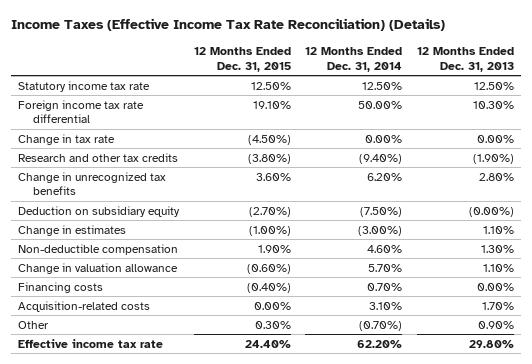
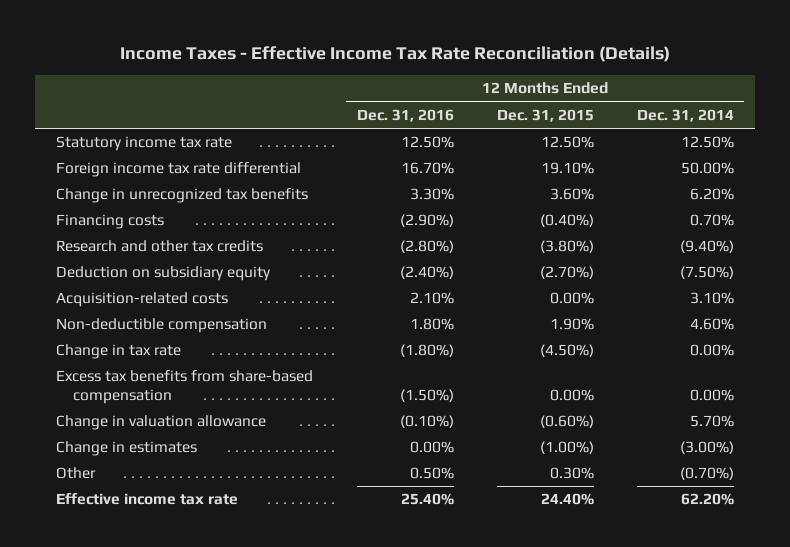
[10,18,445,32] Income Taxes (Effective Income Tax Rate Reconciliation) (Details) -> [120,46,671,63] Income Taxes - Effective Income Tax Rate Reconciliation (Details)
[416,47,514,72] 12 Months Ended Dec. 31, 2013 -> none
none -> [356,108,454,122] Dec. 31, 2016
[18,281,104,293] Financing costs -> [56,214,165,230] Financing costs
[18,152,179,162] Research and other tax credits -> [56,240,264,253] Research and other tax credits
[18,300,151,312] Acquisition-related costs -> [56,292,229,308] Acquisition-related costs
[18,133,116,145] Change in tax rate -> [56,344,182,360] Change in tax rate
none -> [56,370,314,404] Excess tax benefits from share-based compensation
[18,224,127,236] Change in estimates -> [56,441,198,457] Change in estimates

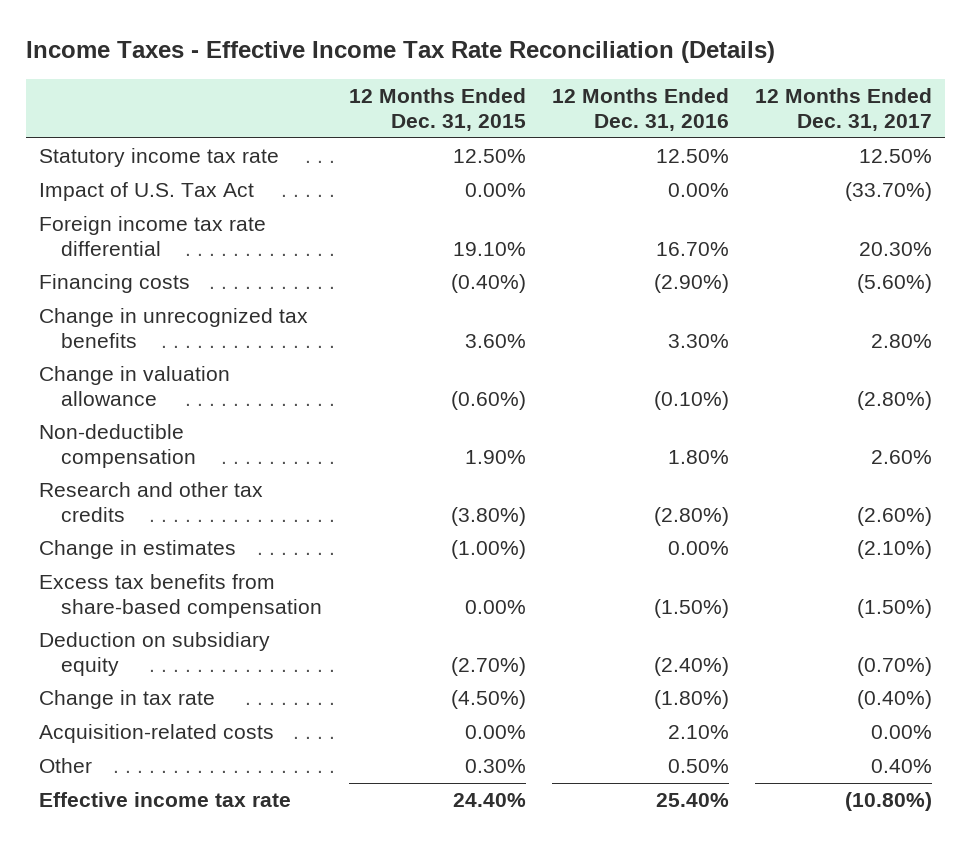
[636,108,734,122] Dec. 31, 2014 -> none
none -> [755,88,933,132] 12 Months Ended Dec. 31, 2017
none -> [39,181,255,201] Impact of U.S. Tax Act
[56,188,309,204] Change in unrecognized tax benefits -> [39,307,309,348] Change in unrecognized tax benefits
[56,415,267,431] Change in valuation allowance -> [39,365,231,406] Change in valuation allowance
[56,318,268,334] Non-deductible compensation -> [39,423,197,468] Non-deductible compensation
[56,441,198,457] Change in estimates -> [39,539,237,559] Change in estimates
[56,370,314,404] Excess tax benefits from share-based compensation -> [39,573,323,618] Excess tax benefits from share-based compensation
[56,292,229,308] Acquisition-related costs -> [39,723,275,743] Acquisition-related costs

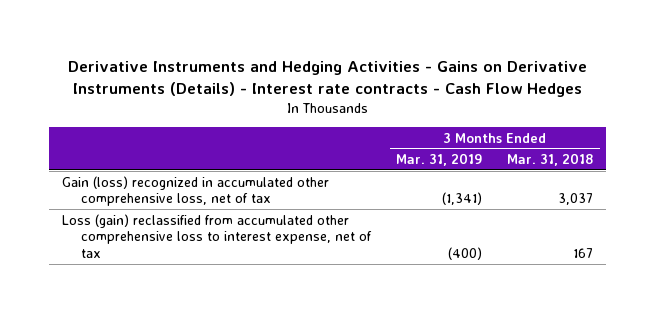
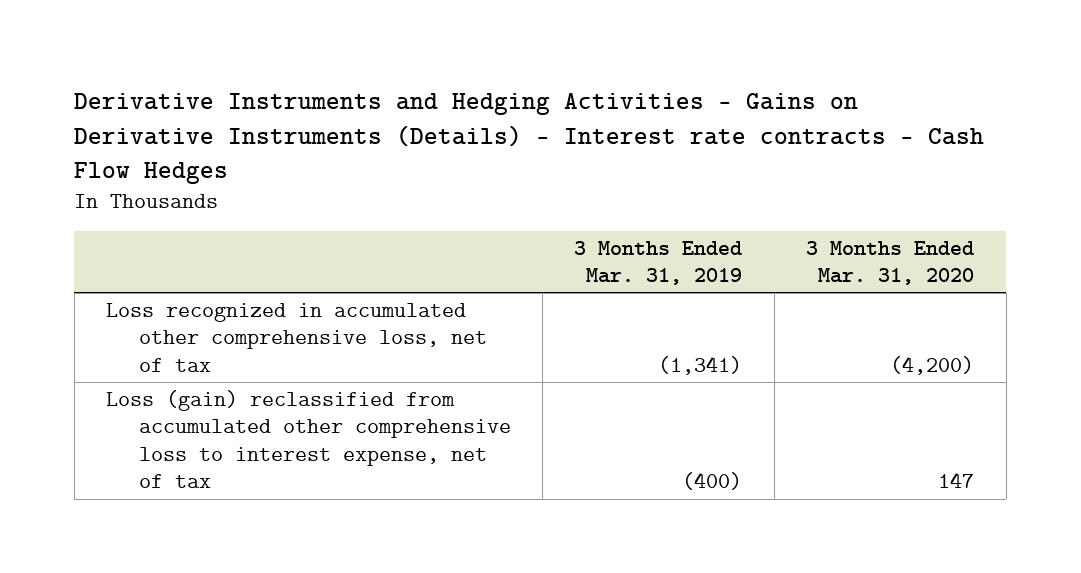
[507,152,594,166] Mar. 31, 2018 -> none
none -> [806,240,975,286] 3 Months Ended Mar. 31, 2020
[61,175,329,207] Gain (loss) recognized in accumulated other comprehensive loss, net of tax -> [106,302,487,372] Loss recognized in accumulated other comprehensive loss, net of tax

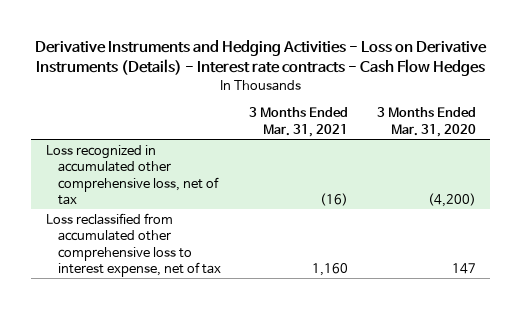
[74,93,985,185] Derivative Instruments and Hedging Activities - Gains on Derivative Instruments (Details) - Interest rate contracts - Cash Flow Hedges -> [34,39,487,77] Derivative Instruments and Hedging Activities - Loss on Derivative Instruments (Details) - Interest rate contracts - Cash Flow Hedges
[574,240,743,286] 3 Months Ended Mar. 31, 2019 -> none
none -> [249,107,349,137] 3 Months Ended Mar. 31, 2021
[106,389,511,489] Loss (gain) reclassified from accumulated other comprehensive loss to interest expense, net of tax -> [45,212,221,278] Loss reclassified from accumulated other comprehensive loss to interest expense, net of tax

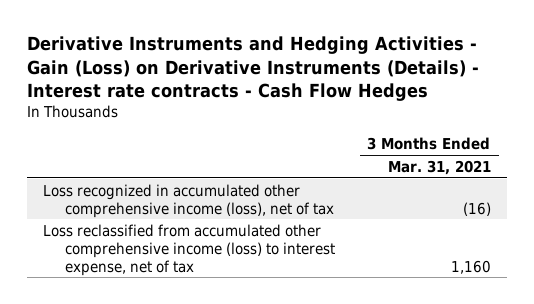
[34,39,487,77] Derivative Instruments and Hedging Activities - Loss on Derivative Instruments (Details) - Interest rate contracts - Cash Flow Hedges -> [26,36,479,102] Derivative Instruments and Hedging Activities - Gain (Loss) on Derivative Instruments (Details) - Interest rate contracts - Cash Flow Hedges
[376,107,476,137] 3 Months Ended Mar. 31, 2020 -> none
[45,144,219,206] Loss recognized in accumulated other comprehensive loss, net of tax -> [43,183,335,218] Loss recognized in accumulated other comprehensive income (loss), net of tax
[45,212,221,278] Loss reclassified from accumulated other comprehensive loss to interest expense, net of tax -> [43,223,336,276] Loss reclassified from accumulated other comprehensive income (loss) to interest expense, net of tax

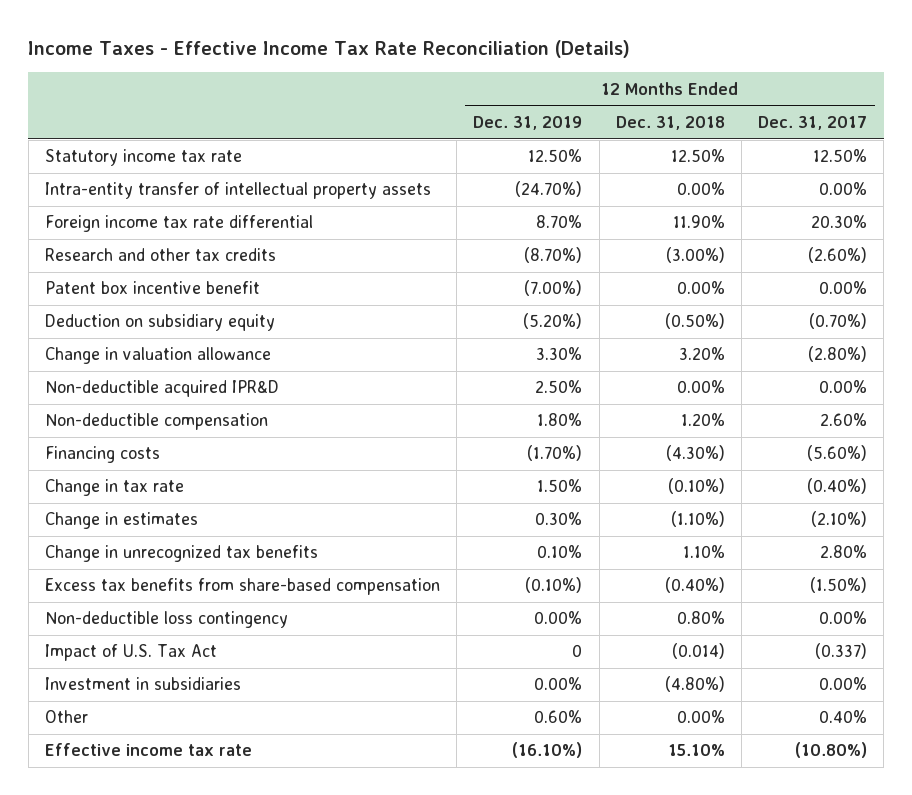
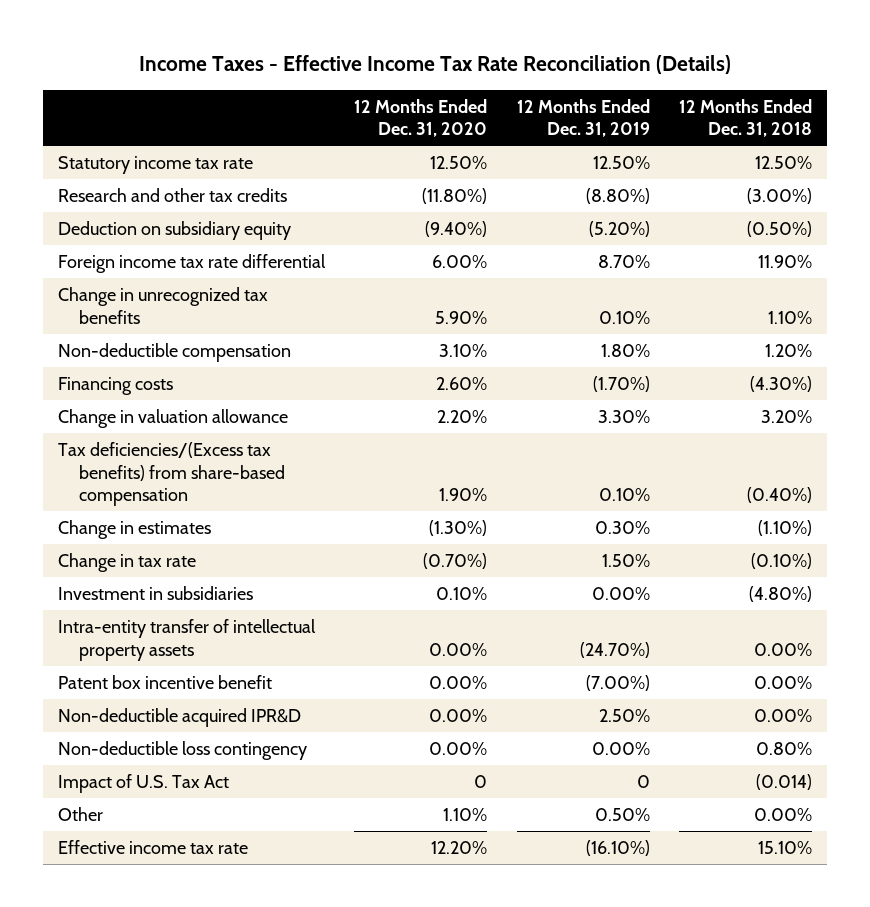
[758,116,868,131] Dec. 31, 2017 -> none
none -> [354,98,488,138] 12 Months Ended Dec. 31, 2020
[524,247,583,264] (8.70%) -> [585,187,650,204] (8.80%)
[44,215,313,233] Foreign income tax rate differential -> [57,253,326,273] Foreign income tax rate differential
[44,545,318,563] Change in unrecognized tax benefits -> [57,286,268,324] Change in unrecognized tax benefits
[44,347,271,365] Change in valuation allowance -> [57,408,288,428] Change in valuation allowance
none -> [57,441,285,507] Tax deficiencies/(Excess tax benefits) from share-based compensation
[44,578,440,596] Excess tax benefits from share-based compensation -> none
[44,479,184,497] Change in tax rate -> [57,552,196,572] Change in tax rate
[44,677,241,691] Investment in subsidiaries -> [57,585,253,600] Investment in subsidiaries
[44,182,431,200] Intra-entity transfer of intellectual property assets -> [57,618,316,661] Intra-entity transfer of intellectual property assets
[44,281,260,295] Patent box incentive benefit -> [57,674,272,689] Patent box incentive benefit
[44,380,279,398] Non-deductible acquired IPR&D -> [57,707,301,727] Non-deductible acquired IPR&D
[534,710,583,724] 0.60% -> [594,807,650,821] 0.50%

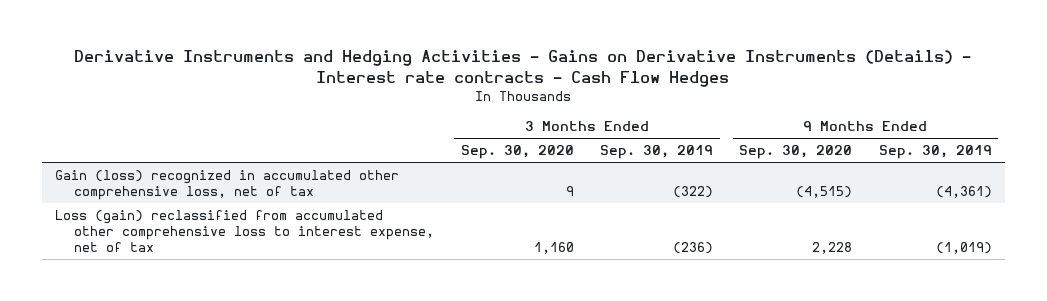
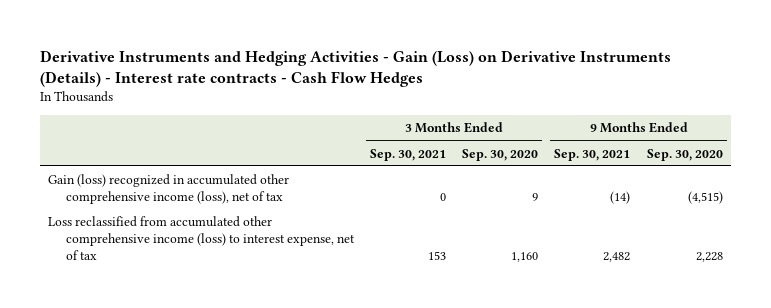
[74,50,972,87] Derivative Instruments and Hedging Activities - Gains on Derivative Instruments (Details) - Interest rate contracts - Cash Flow Hedges -> [40,49,672,87] Derivative Instruments and Hedging Activities - Gain (Loss) on Derivative Instruments (Details) - Interest rate contracts - Cash Flow Hedges
[600,145,714,160] Sep. 30, 2019 -> none
[878,145,992,160] Sep. 30, 2019 -> none
none -> [370,148,447,161] Sep. 30, 2021
none -> [554,148,631,161] Sep. 30, 2021
[55,170,400,201] Gain (loss) recognized in accumulated other comprehensive loss, net of tax -> [48,174,290,204] Gain (loss) recognized in accumulated other comprehensive income (loss), net of tax
[55,210,435,252] Loss (gain) reclassified from accumulated other comprehensive loss to interest expense, net of tax -> [48,216,355,260] Loss reclassified from accumulated other comprehensive income (loss) to interest expense, net of tax

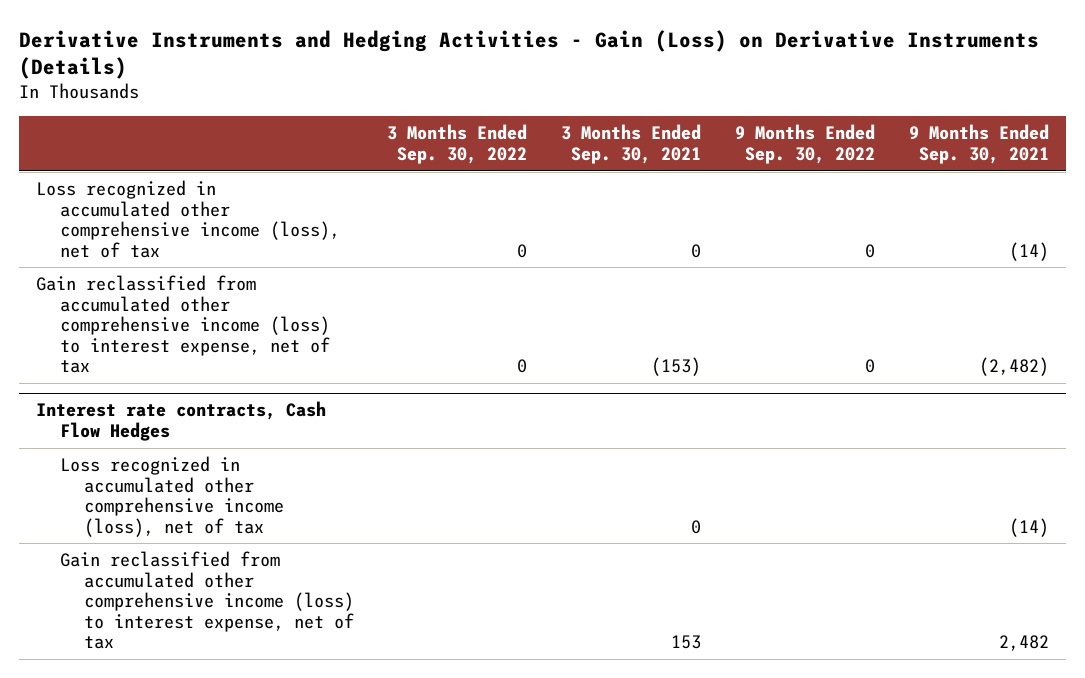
[40,49,672,87] Derivative Instruments and Hedging Activities - Gain (Loss) on Derivative Instruments (Details) - Interest rate contracts - Cash Flow Hedges -> [19,29,1040,80] Derivative Instruments and Hedging Activities - Gain (Loss) on Derivative Instruments (Details)
[462,148,539,161] Sep. 30, 2020 -> none
[646,148,723,161] Sep. 30, 2020 -> none
none -> [387,124,528,164] 3 Months Ended Sep. 30, 2022
none -> [735,124,876,164] 9 Months Ended Sep. 30, 2022
[48,174,290,204] Gain (loss) recognized in accumulated other comprehensive income (loss), net of tax -> [36,180,340,258] Loss recognized in accumulated other comprehensive income (loss), net of tax
[48,216,355,260] Loss reclassified from accumulated other comprehensive income (loss) to interest expense, net of tax -> [36,275,330,374] Gain reclassified from accumulated other comprehensive income (loss) to interest expense, net of tax
[428,250,447,260] 153 -> [651,357,702,377] (153)
[603,251,631,262] 2,482 -> [978,357,1049,377] (2,482)
none -> [36,401,327,441] Interest rate contracts, Cash Flow Hedges
none -> [59,456,284,537] Loss recognized in accumulated other comprehensive income (loss), net of tax
none -> [59,551,354,650] Gain reclassified from accumulated other comprehensive income (loss) to interest expense, net of tax

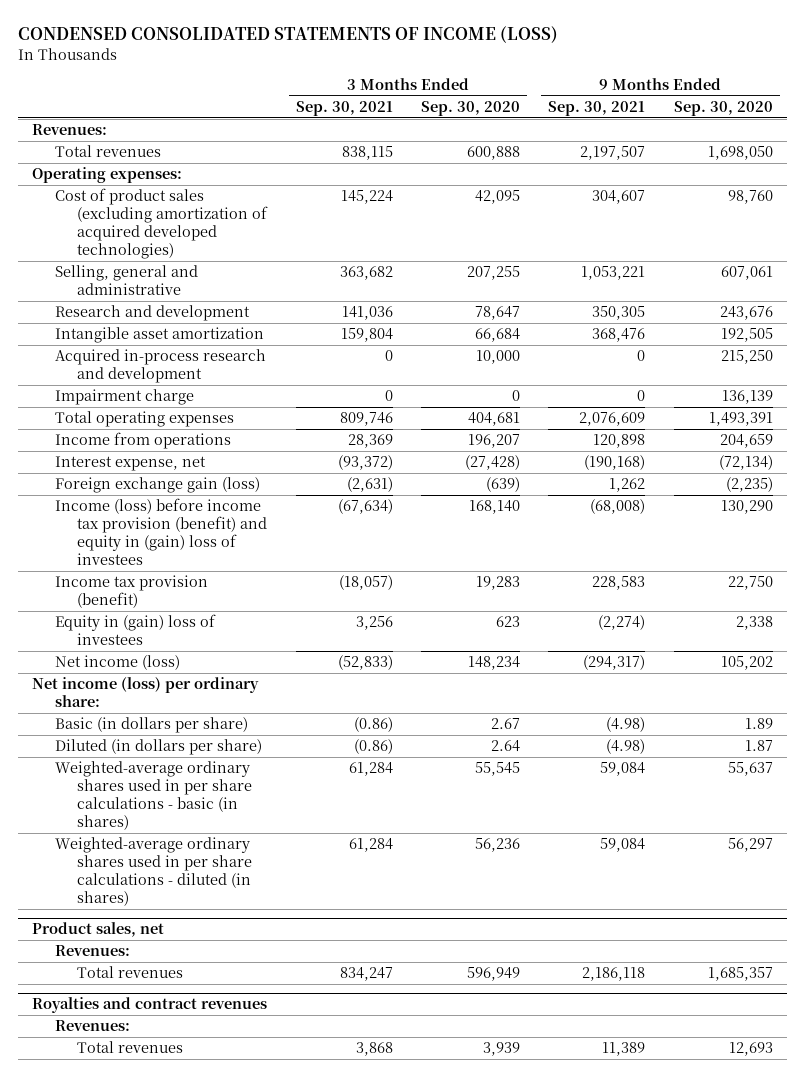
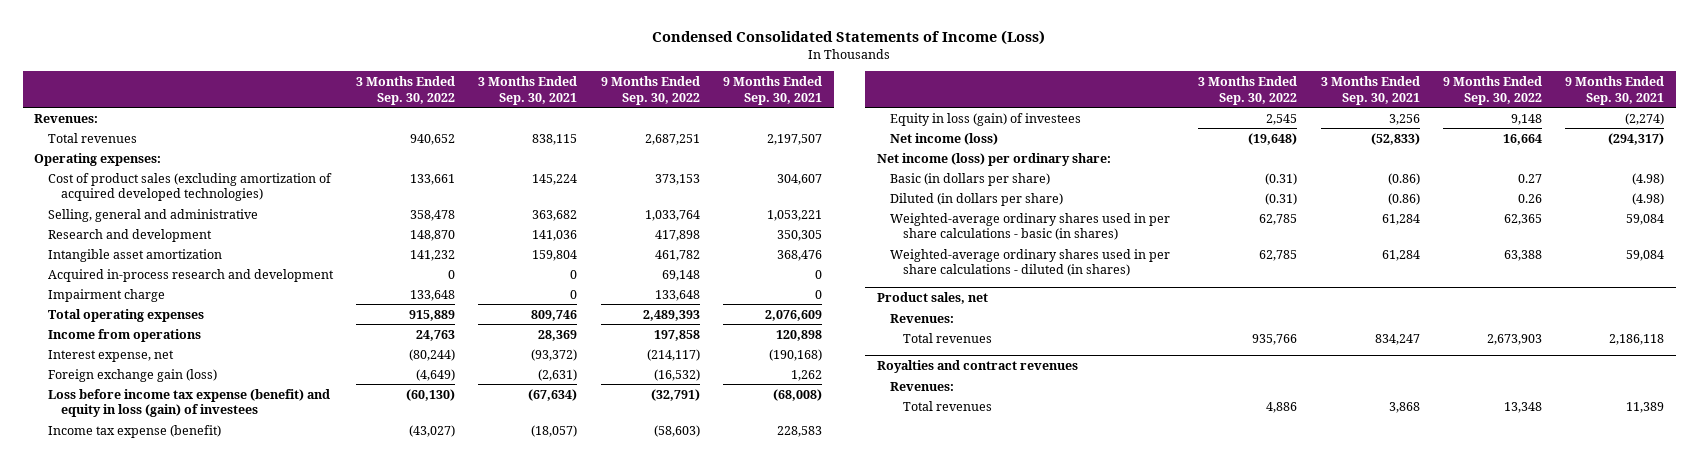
[17,26,558,44] CONDENSED CONSOLIDATED STATEMENTS OF INCOME (LOSS) -> [652,30,1046,46] Condensed Consolidated Statements of Income (Loss)
[420,101,520,117] Sep. 30, 2020 -> none
[673,101,773,117] Sep. 30, 2020 -> none
none -> [355,75,455,105] 3 Months Ended Sep. 30, 2022
none -> [600,75,700,105] 9 Months Ended Sep. 30, 2022
[54,498,268,566] Income (loss) before income tax provision (benefit) and equity in (gain) loss of investees -> [47,388,330,418] Loss before income tax expense (benefit) and equity in loss (gain) of investees
[54,575,208,609] Income tax provision (benefit) -> [47,424,221,438] Income tax expense (benefit)
[54,614,216,646] Equity in (gain) loss of investees -> [889,112,1081,126] Equity in loss (gain) of investees

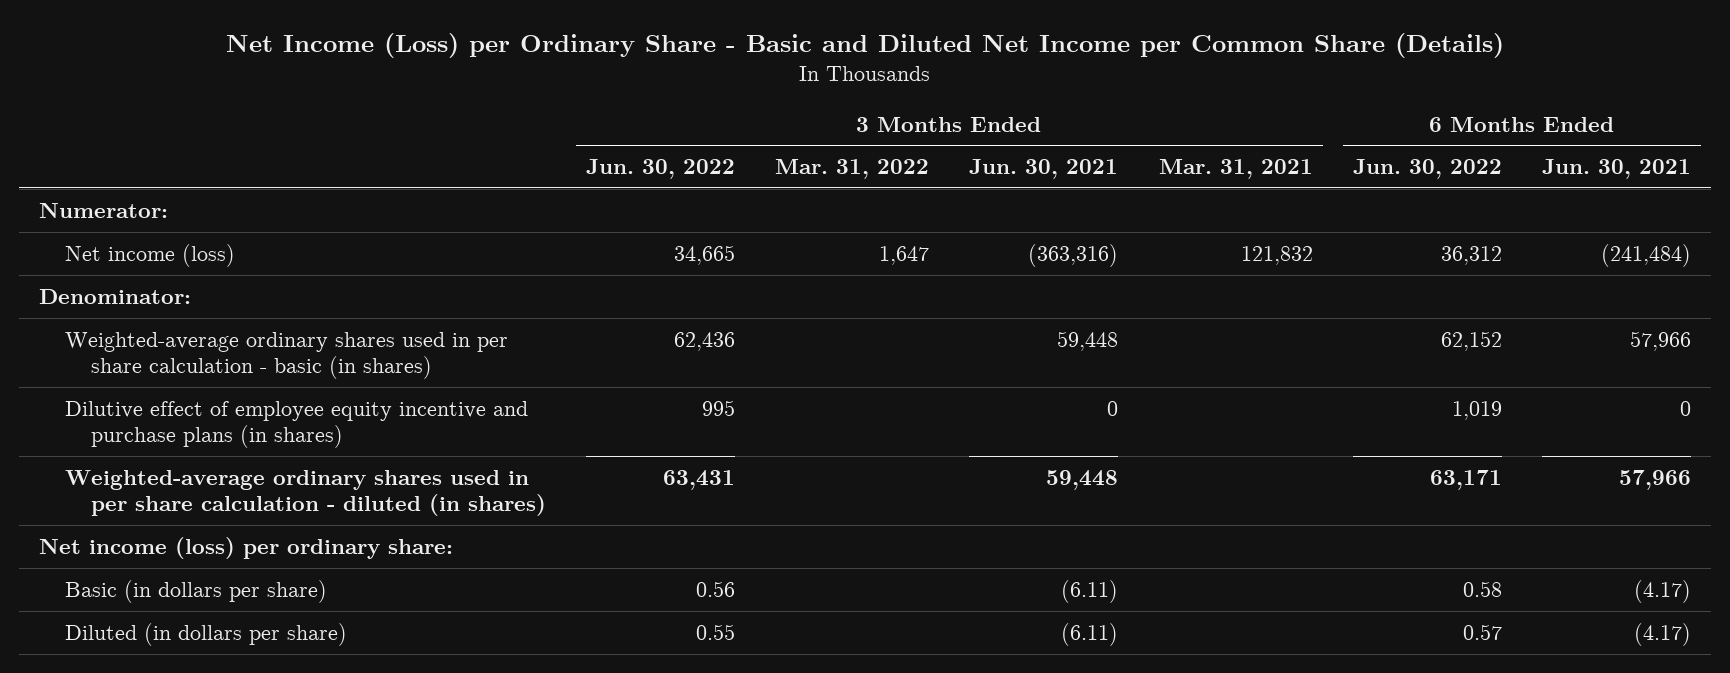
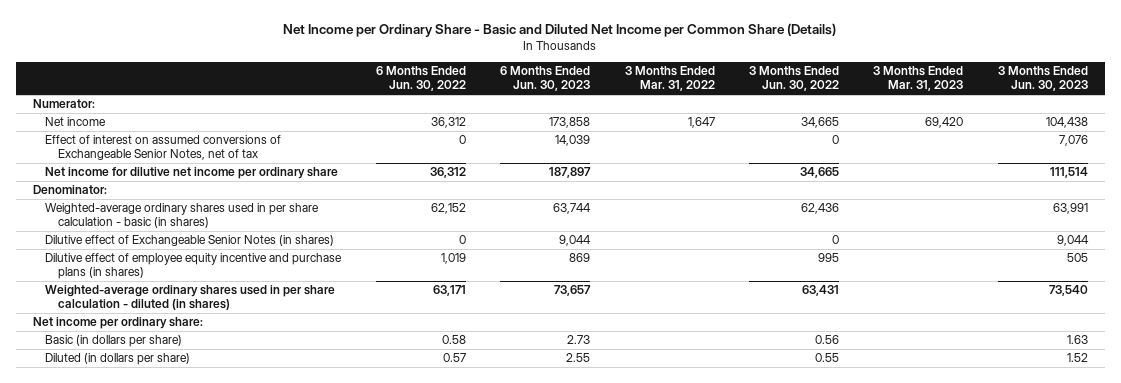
[226,33,1505,59] Net Income (Loss) per Ordinary Share - Basic and Diluted Net Income per Common Share (Details) -> [283,23,837,38] Net Income per Ordinary Share - Basic and Diluted Net Income per Common Share (Details)
[969,159,1119,180] Jun. 30, 2021 -> none
[1158,159,1313,180] Mar. 31, 2021 -> none
[1541,159,1691,180] Jun. 30, 2021 -> none
none -> [500,66,591,92] 6 Months Ended Jun. 30, 2023
none -> [873,66,964,92] 3 Months Ended Mar. 31, 2023
none -> [997,66,1088,92] 3 Months Ended Jun. 30, 2023
[65,243,236,267] Net income (loss) -> [45,117,107,127] Net income
none -> [45,135,282,161] Effect of interest on assumed conversions of Exchangeable Senior Notes, net of tax
none -> [45,167,339,180] Net income for dilutive net income per ordinary share
none -> [45,235,335,247] Dilutive effect of Exchangeable Senior Notes (in shares)
[39,536,454,559] Net income (loss) per ordinary share: -> [33,317,204,330] Net income per ordinary share:

